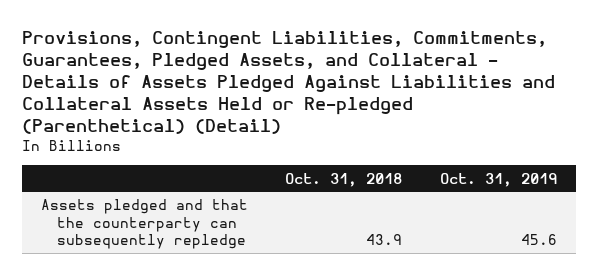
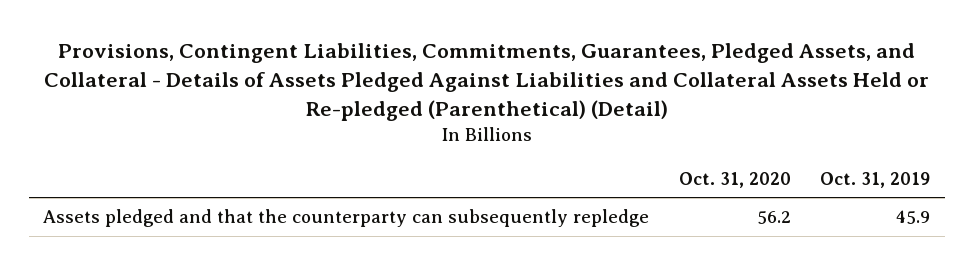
[285,172,403,187] Oct. 31, 2018 -> none
none -> [678,171,791,188] Oct. 31, 2020
[521,234,558,246] 45.6 -> [895,210,930,225] 45.9

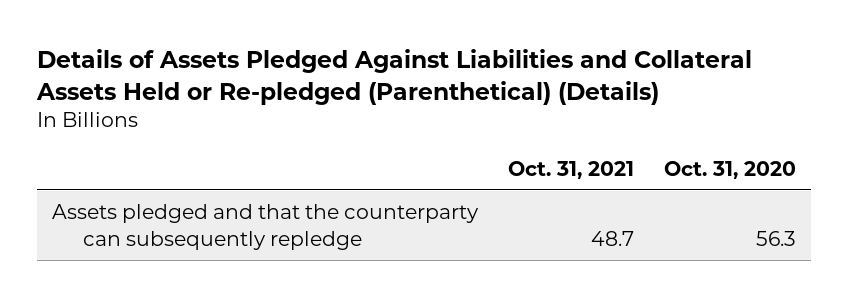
[43,42,929,121] Provisions, Contingent Liabilities, Commitments, Guarantees, Pledged Assets, and Collateral - Details of Assets Pledged Against Liabilities and Collateral Assets Held or Re-pledged (Parenthetical) (Detail) -> [35,49,752,105] Details of Assets Pledged Against Liabilities and Collateral Assets Held or Re-pledged (Parenthetical) (Details)
[819,171,930,188] Oct. 31, 2019 -> none
none -> [508,160,635,179] Oct. 31, 2021
[756,211,791,225] 56.2 -> [756,230,797,246] 56.3

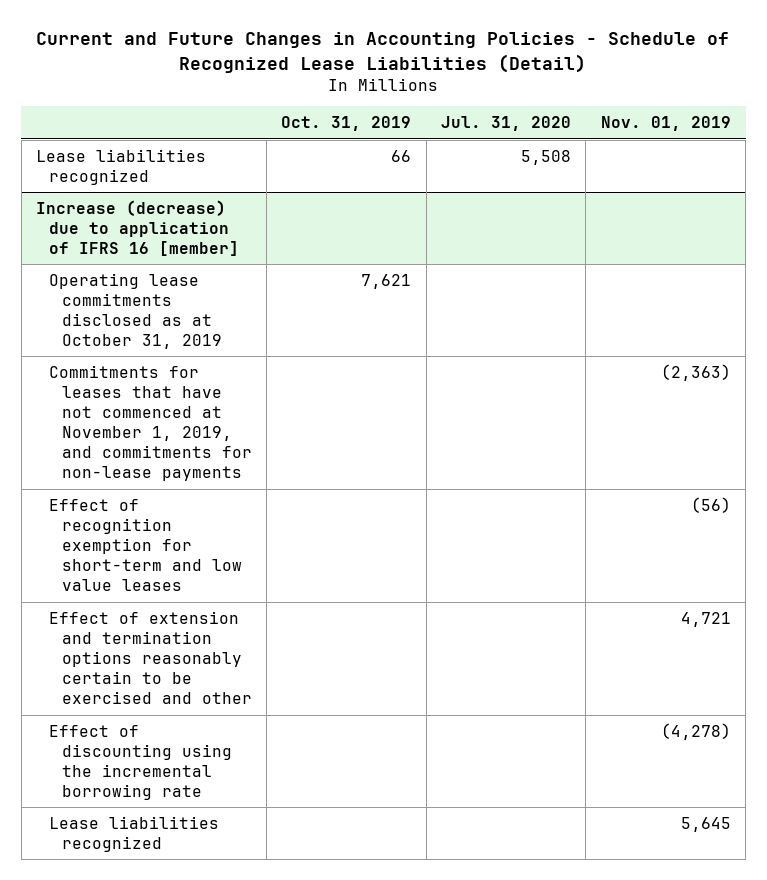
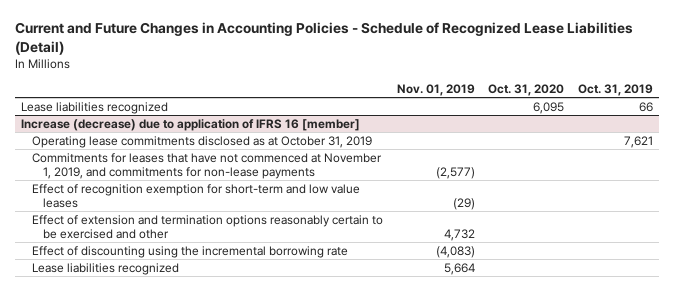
[441,116,572,132] Jul. 31, 2020 -> none
none -> [488,84,565,97] Oct. 31, 2020
[660,363,731,381] (2,363) -> [435,166,475,179] (2,577)
[690,496,731,513] (56) -> [452,197,475,210] (29)
[680,611,731,627] 4,721 -> [443,228,475,241] 4,732
[660,722,731,740] (4,278) -> [435,245,475,258] (4,083)
[680,816,731,832] 5,645 -> [443,262,475,275] 5,664

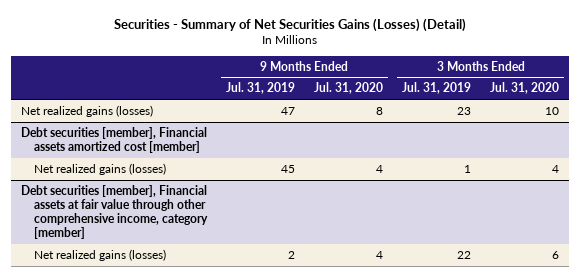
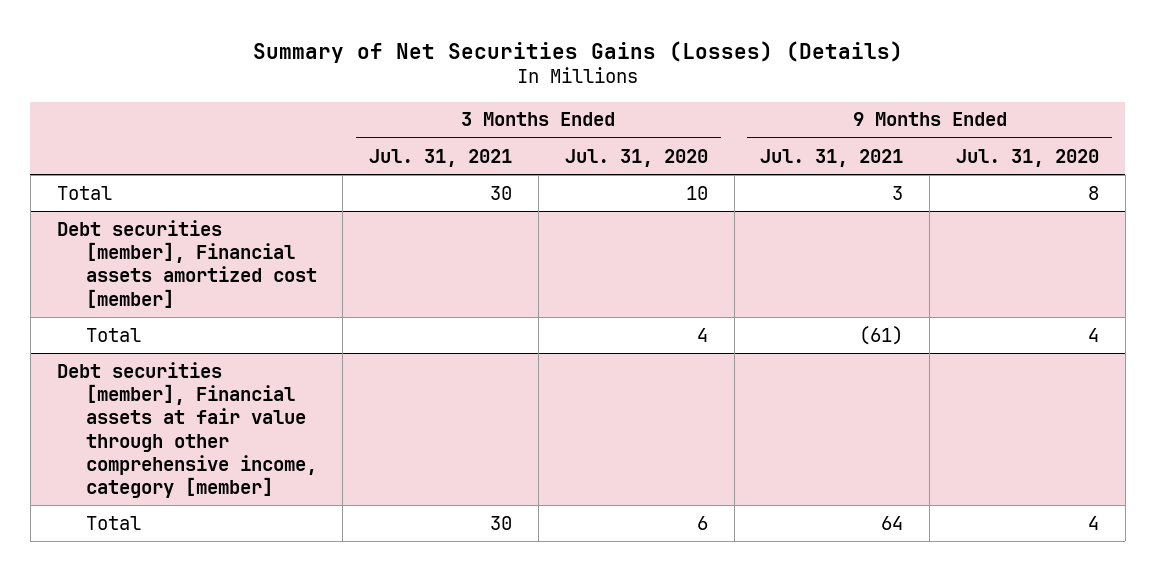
[113,17,466,32] Securities - Summary of Net Securities Gains (Losses) (Detail) -> [252,40,903,63] Summary of Net Securities Gains (Losses) (Details)
[225,82,295,95] Jul. 31, 2019 -> none
[402,82,472,95] Jul. 31, 2019 -> none
none -> [369,148,513,167] Jul. 31, 2021
none -> [760,148,904,167] Jul. 31, 2021
[20,104,153,117] Net realized gains (losses) -> [56,185,112,200] Total
[33,162,166,175] Net realized gains (losses) -> [85,327,141,342] Total
[33,248,166,261] Net realized gains (losses) -> [85,515,141,530] Total

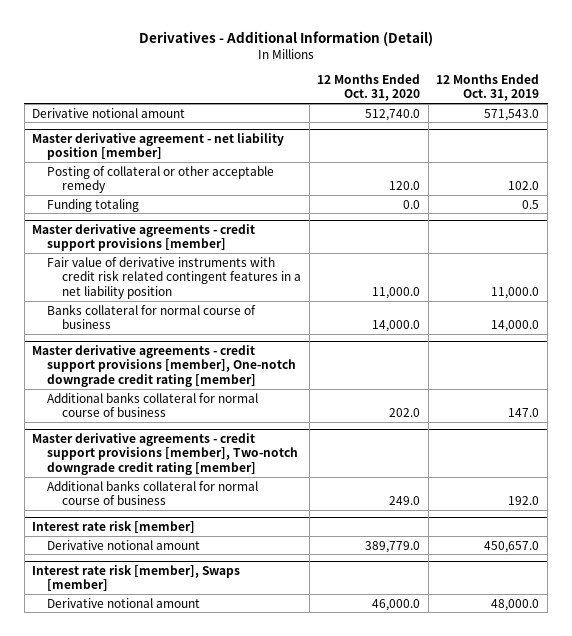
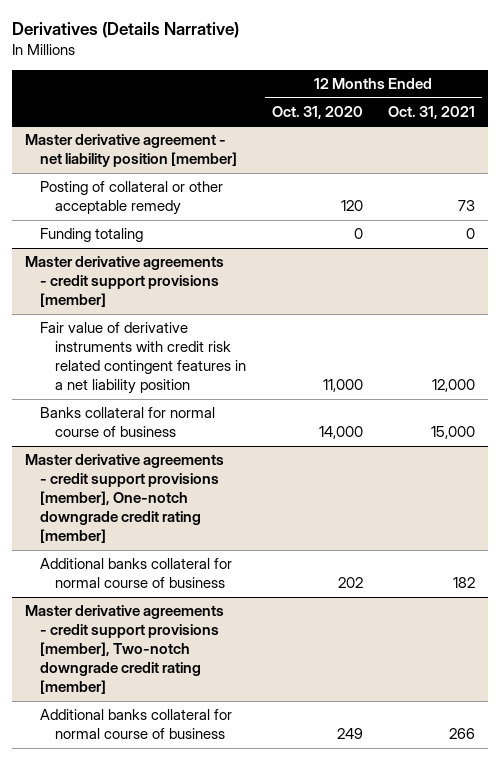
[138,30,433,46] Derivatives - Additional Information (Detail) -> [11,21,239,38] Derivatives (Details Narrative)
[436,73,540,102] 12 Months Ended Oct. 31, 2019 -> none
none -> [388,105,476,119] Oct. 31, 2021
[32,107,186,118] Derivative notional amount -> none
[389,181,421,191] 120.0 -> [340,200,363,212] 120
[403,199,421,209] 0.0 -> [353,228,363,240] 0
[372,286,421,299] 11,000.0 -> [322,379,363,393] 11,000
[372,320,421,333] 14,000.0 -> [318,426,363,440] 14,000
[389,408,421,418] 202.0 -> [337,577,363,589] 202
[32,520,196,533] Interest rate risk [member] -> none
[47,539,201,550] Derivative notional amount -> none
[32,564,241,592] Interest rate risk [member], Swaps [member] -> none
[47,597,201,608] Derivative notional amount -> none
[389,496,421,506] 249.0 -> [336,728,363,740] 249

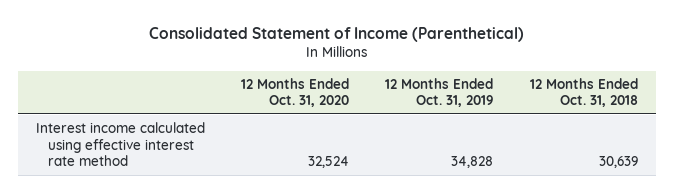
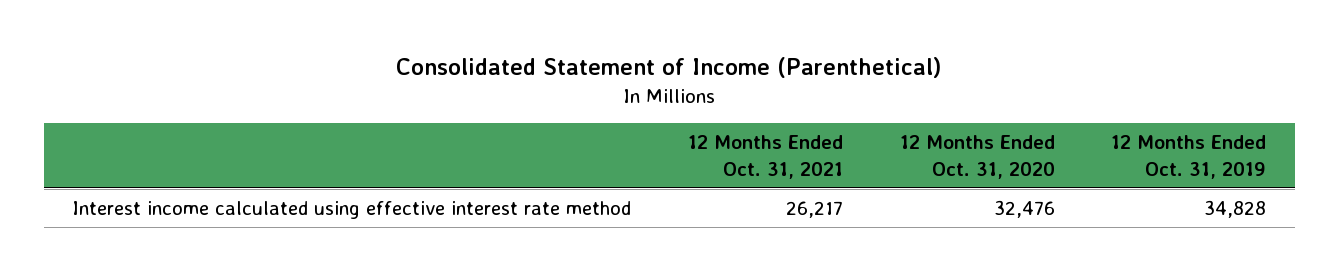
[529,77,638,108] 12 Months Ended Oct. 31, 2018 -> none
none -> [687,135,843,179] 12 Months Ended Oct. 31, 2021
[308,156,350,169] 32,524 -> [993,200,1055,219] 32,476

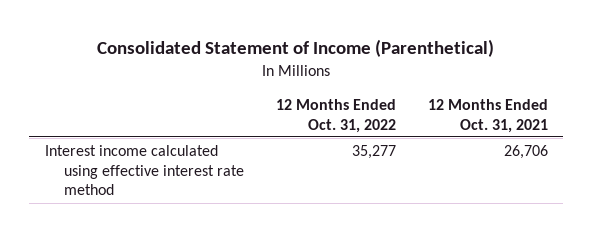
[899,135,1055,179] 12 Months Ended Oct. 31, 2020 -> none
[1111,135,1267,179] 12 Months Ended Oct. 31, 2019 -> none
none -> [275,98,396,133] 12 Months Ended Oct. 31, 2022
[785,201,843,219] 26,217 -> [503,144,548,159] 26,706

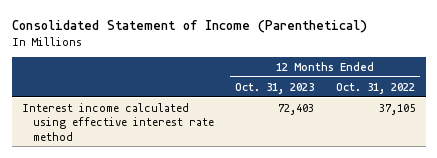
[427,98,548,133] 12 Months Ended Oct. 31, 2021 -> none
none -> [235,82,315,94] Oct. 31, 2023
[351,144,396,159] 35,277 -> [378,103,415,115] 37,105

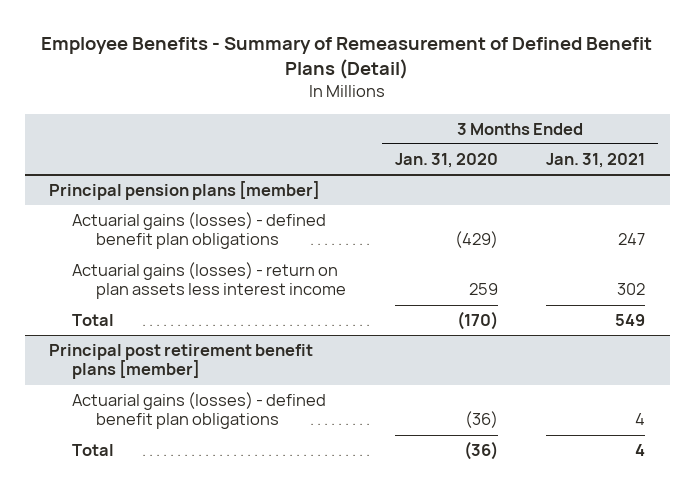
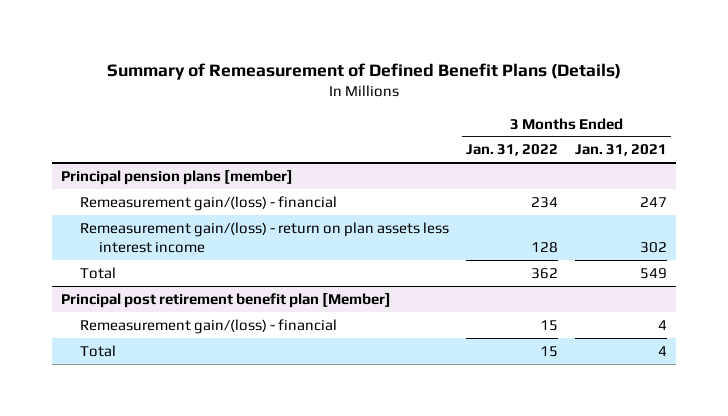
[41,36,653,80] Employee Benefits - Summary of Remeasurement of Defined Benefit Plans (Detail) -> [106,62,621,80] Summary of Remeasurement of Defined Benefit Plans (Details)
[394,153,498,169] Jan. 31, 2020 -> none
none -> [466,144,559,157] Jan. 31, 2022
[72,212,327,250] Actuarial gains (losses) - defined benefit plan obligations -> [79,195,337,211] Remeasurement gain/(loss) - financial
[72,262,346,300] Actuarial gains (losses) - return on plan assets less interest income -> [79,221,449,253] Remeasurement gain/(loss) - return on plan assets less interest income
[49,344,314,380] Principal post retirement benefit plans [member] -> [60,291,391,308] Principal post retirement benefit plan [Member]
[72,392,327,430] Actuarial gains (losses) - defined benefit plan obligations -> [79,318,337,334] Remeasurement gain/(loss) - financial

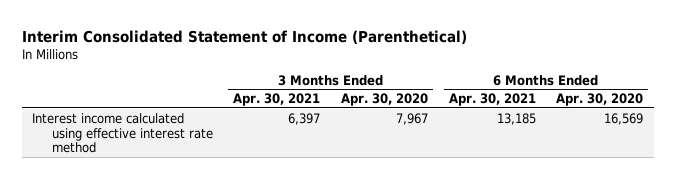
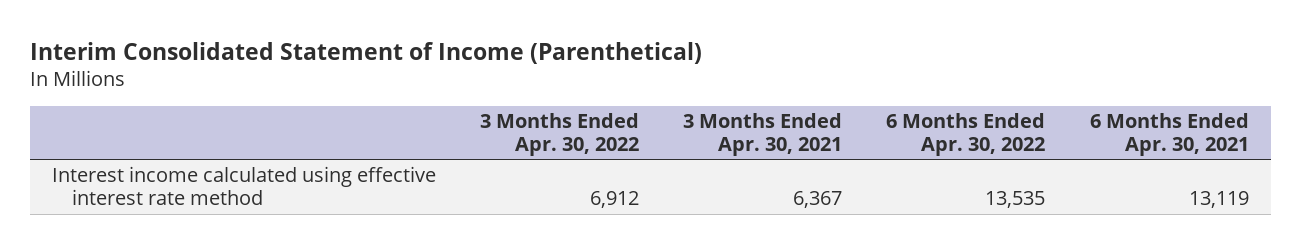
[341,93,429,107] Apr. 30, 2020 -> none
[556,93,644,107] Apr. 30, 2020 -> none
none -> [479,112,639,157] 3 Months Ended Apr. 30, 2022
none -> [886,112,1046,157] 6 Months Ended Apr. 30, 2022
[288,112,321,125] 6,397 -> [793,191,843,209] 6,367
[496,112,536,125] 13,185 -> [1188,191,1249,209] 13,119

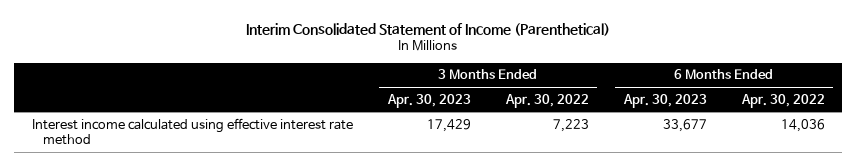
[683,112,843,157] 3 Months Ended Apr. 30, 2021 -> none
[1089,112,1249,157] 6 Months Ended Apr. 30, 2021 -> none
none -> [386,93,471,108] Apr. 30, 2023
none -> [622,93,707,108] Apr. 30, 2023
[589,191,639,209] 6,912 -> [552,118,589,132] 7,223
[985,191,1046,209] 13,535 -> [780,118,825,132] 14,036

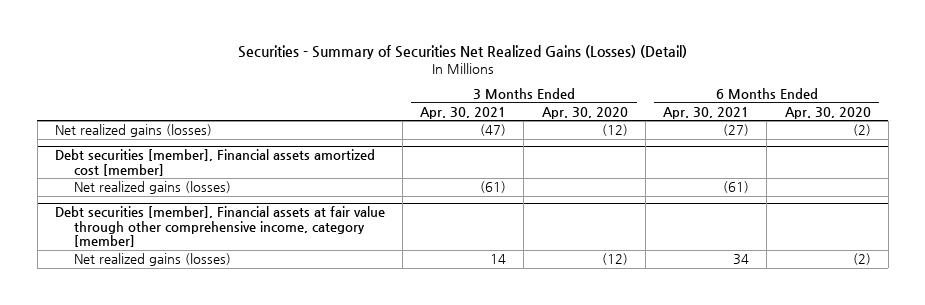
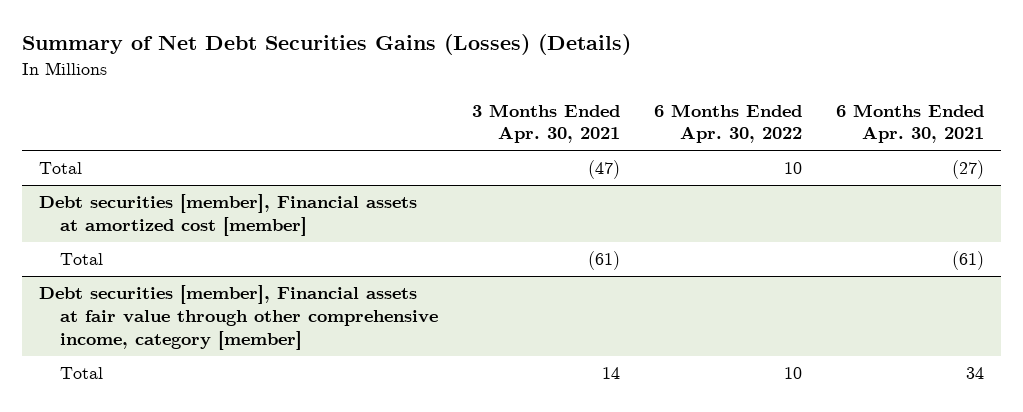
[237,45,687,60] Securities - Summary of Securities Net Realized Gains (Losses) (Detail) -> [22,34,632,56] Summary of Net Debt Securities Gains (Losses) (Details)
[541,106,628,119] Apr. 30, 2020 -> none
[784,106,871,119] Apr. 30, 2020 -> none
none -> [653,103,802,144] 6 Months Ended Apr. 30, 2022
[54,124,212,138] Net realized gains (losses) -> [39,162,83,175] Total
[54,149,375,176] Debt securities [member], Financial assets amortized cost [member] -> [39,194,418,237] Debt securities [member], Financial assets at amortized cost [member]
[73,181,231,195] Net realized gains (losses) -> [59,253,103,266] Total
[73,253,231,267] Net realized gains (losses) -> [59,367,103,380] Total

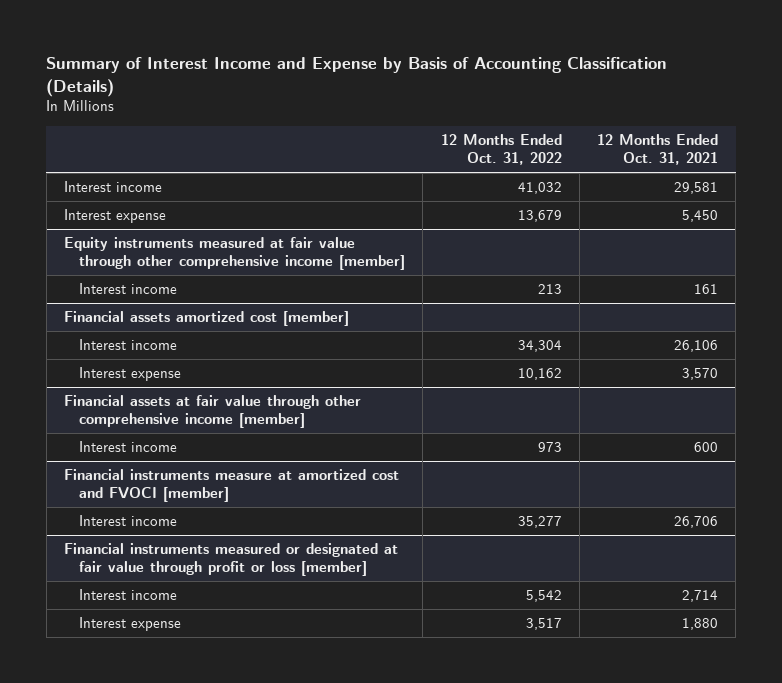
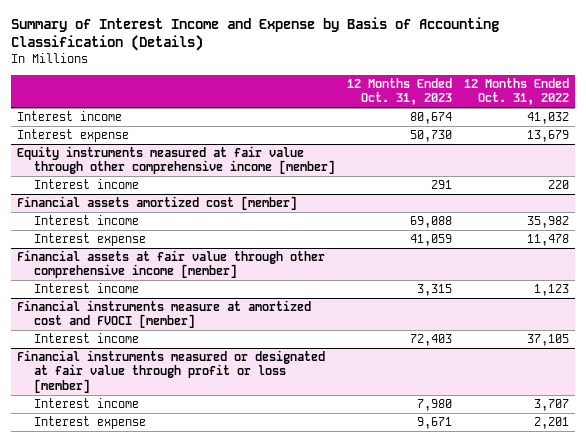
[597,133,719,166] 12 Months Ended Oct. 31, 2021 -> none
none -> [346,77,452,105] 12 Months Ended Oct. 31, 2023
[537,284,562,295] 213 -> [547,180,569,190] 220
[517,340,562,353] 34,304 -> [526,216,569,229] 35,982
[517,368,562,381] 10,162 -> [526,234,569,247] 11,478
[537,442,562,453] 973 -> [533,284,569,297] 1,123
[517,516,562,529] 35,277 -> [526,334,569,347] 37,105
[525,590,562,603] 5,542 -> [533,399,569,412] 3,707
[525,618,562,631] 3,517 -> [533,417,569,430] 2,201

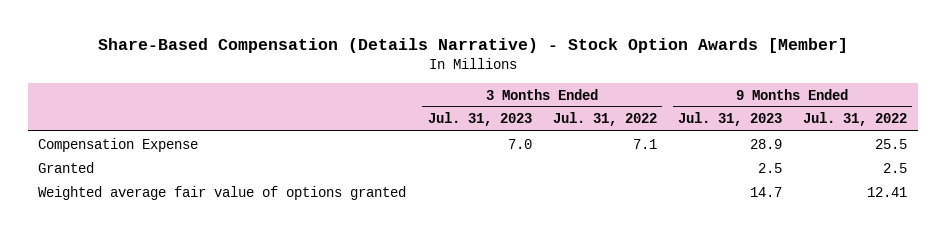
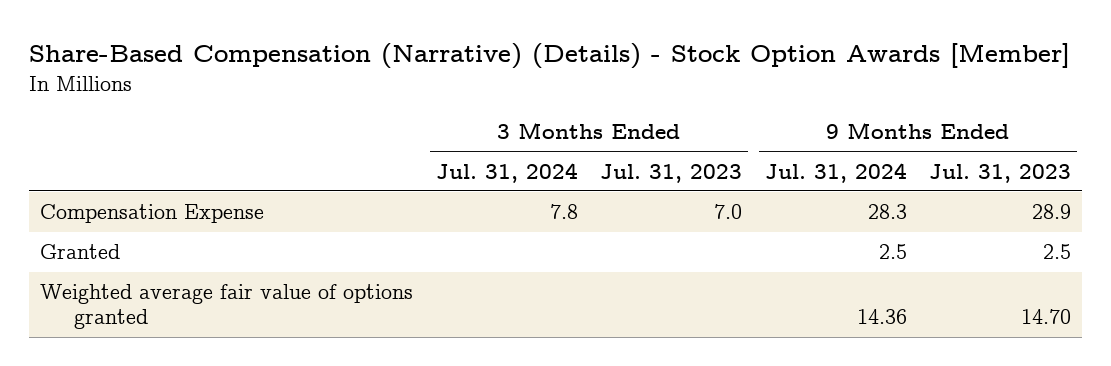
[97,37,848,53] Share-Based Compensation (Details Narrative) - Stock Option Awards [Member] -> [28,42,1070,69] Share-Based Compensation (Narrative) (Details) - Stock Option Awards [Member]
[552,112,657,127] Jul. 31, 2022 -> none
[802,112,907,127] Jul. 31, 2022 -> none
none -> [435,162,578,183] Jul. 31, 2024
none -> [764,162,907,183] Jul. 31, 2024
[749,186,782,197] 14.7 -> [1021,309,1072,325] 14.70

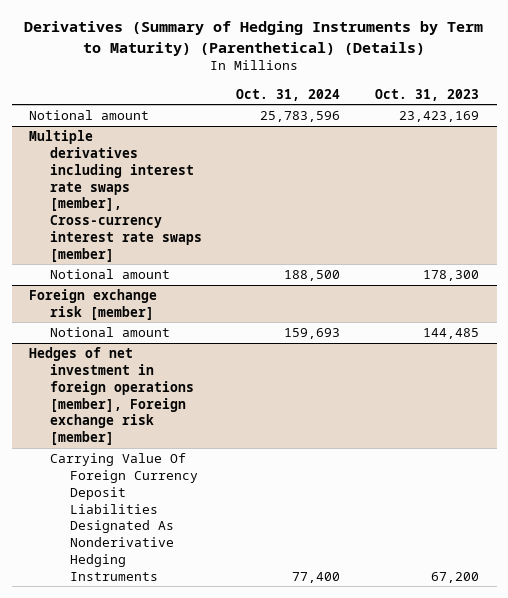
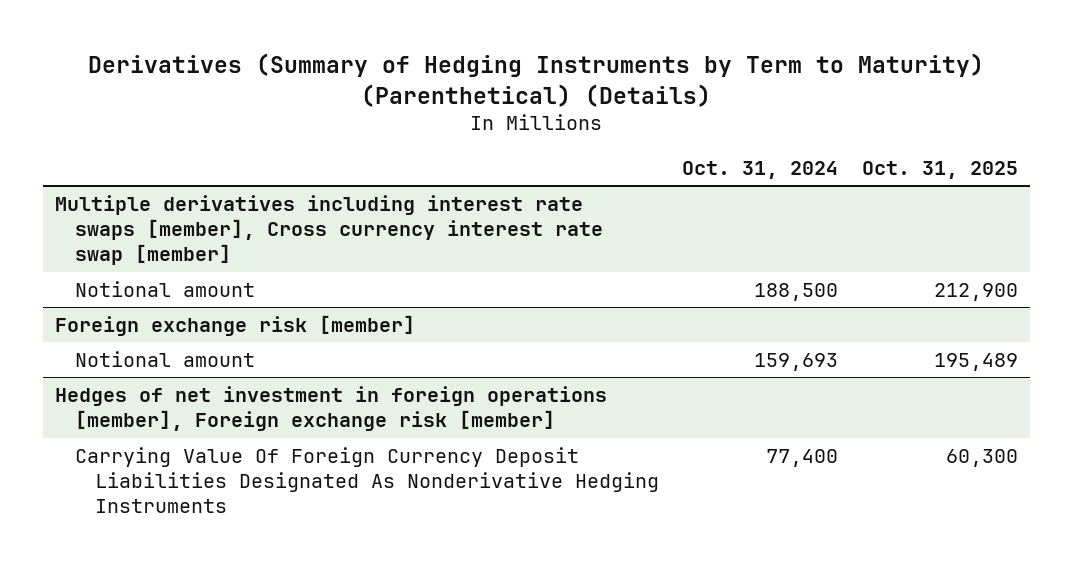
[375,88,480,101] Oct. 31, 2023 -> none
none -> [861,160,1018,179] Oct. 31, 2025
[28,110,149,121] Notional amount -> none
[28,130,202,262] Multiple derivatives including interest rate swaps [member], Cross-currency interest rate swaps [member] -> [54,194,603,266] Multiple derivatives including interest rate swaps [member], Cross currency interest rate swap [member]

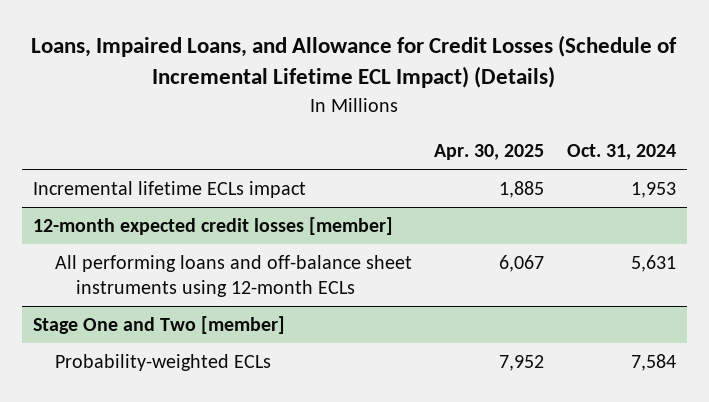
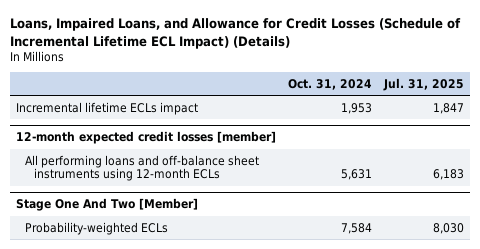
[434,144,545,161] Apr. 30, 2025 -> none
none -> [383,77,465,91] Jul. 31, 2025
[32,316,285,335] Stage One and Two [member] -> [16,198,199,212] Stage One And Two [Member]

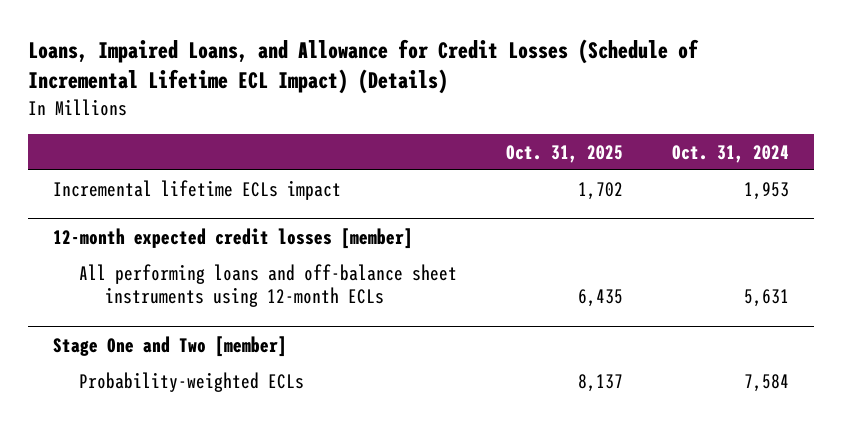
[383,77,465,91] Jul. 31, 2025 -> none
none -> [506,144,624,163] Oct. 31, 2025
[16,198,199,212] Stage One And Two [Member] -> [52,335,287,357] Stage One and Two [member]

